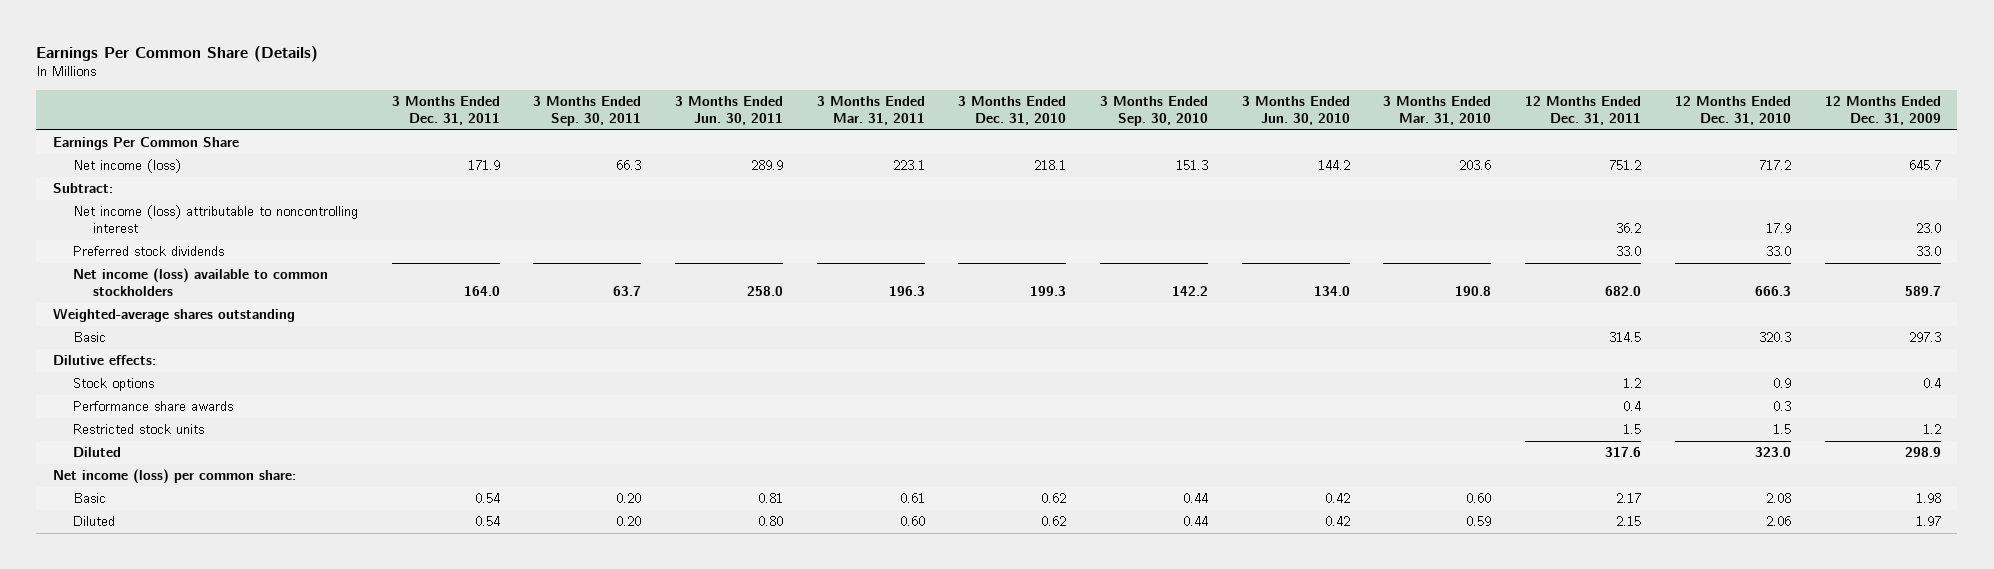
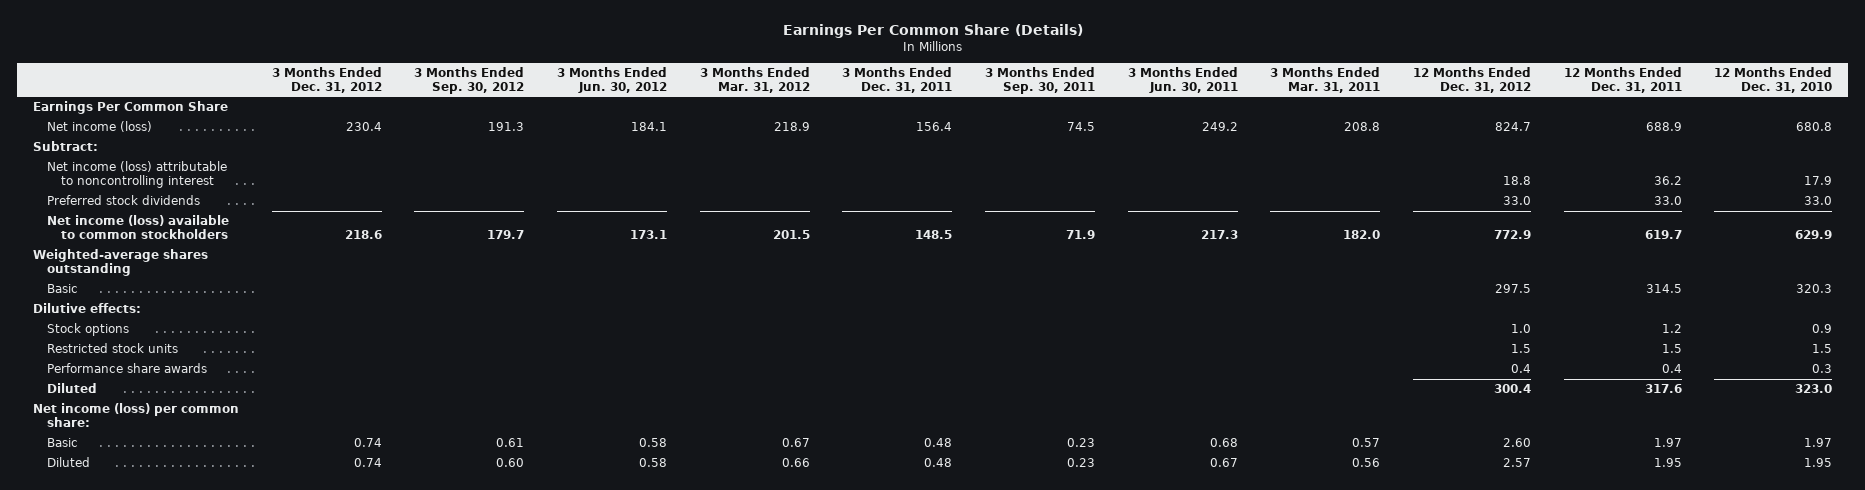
[958,96,1067,126] 3 Months Ended Dec. 31, 2010 -> none
[1100,96,1209,127] 3 Months Ended Sep. 30, 2010 -> none
[1241,96,1350,126] 3 Months Ended Jun. 30, 2010 -> none
[1383,96,1492,126] 3 Months Ended Mar. 31, 2010 -> none
[1824,96,1941,126] 12 Months Ended Dec. 31, 2009 -> none
none -> [271,66,382,93] 3 Months Ended Dec. 31, 2012
none -> [414,66,525,94] 3 Months Ended Sep. 30, 2012
none -> [557,66,668,93] 3 Months Ended Jun. 30, 2012
none -> [699,66,810,93] 3 Months Ended Mar. 31, 2012
none -> [1412,66,1531,93] 12 Months Ended Dec. 31, 2012
[467,160,500,171] 171.9 -> [916,122,953,132] 156.4
[616,160,642,171] 66.3 -> [1066,122,1095,132] 74.5
[750,160,783,171] 289.9 -> [1201,122,1238,132] 249.2
[892,160,925,171] 223.1 -> [1344,122,1381,132] 208.8
[1609,160,1642,171] 751.2 -> [1645,122,1682,132] 688.9
[1758,160,1791,171] 717.2 -> [1796,122,1833,132] 680.8
[463,286,500,297] 164.0 -> [915,230,953,240] 148.5
[613,286,642,297] 63.7 -> [1065,230,1095,240] 71.9
[746,286,783,297] 258.0 -> [1200,230,1238,240] 217.3
[888,286,925,297] 196.3 -> [1343,230,1381,240] 182.0
[1605,286,1642,297] 682.0 -> [1644,230,1682,240] 619.7
[1754,286,1791,297] 666.3 -> [1795,230,1833,240] 629.9
[72,401,233,412] Performance share awards -> [46,363,207,374] Performance share awards
[474,493,500,504] 0.54 -> [924,438,953,448] 0.48
[616,493,642,504] 0.20 -> [1066,438,1095,448] 0.23
[757,493,783,504] 0.81 -> [1209,438,1238,448] 0.68
[899,493,925,504] 0.61 -> [1352,438,1381,448] 0.57
[1616,493,1642,504] 2.17 -> [1653,438,1682,448] 1.97
[1765,493,1791,504] 2.08 -> [1804,438,1833,448] 1.97
[474,516,500,527] 0.54 -> [924,458,953,468] 0.48
[616,516,642,527] 0.20 -> [1066,458,1095,468] 0.23
[757,516,783,527] 0.80 -> [1209,458,1238,468] 0.67
[899,516,925,527] 0.60 -> [1352,458,1381,468] 0.56
[1616,516,1642,527] 2.15 -> [1653,458,1682,468] 1.95
[1765,516,1791,527] 2.06 -> [1804,458,1833,468] 1.95

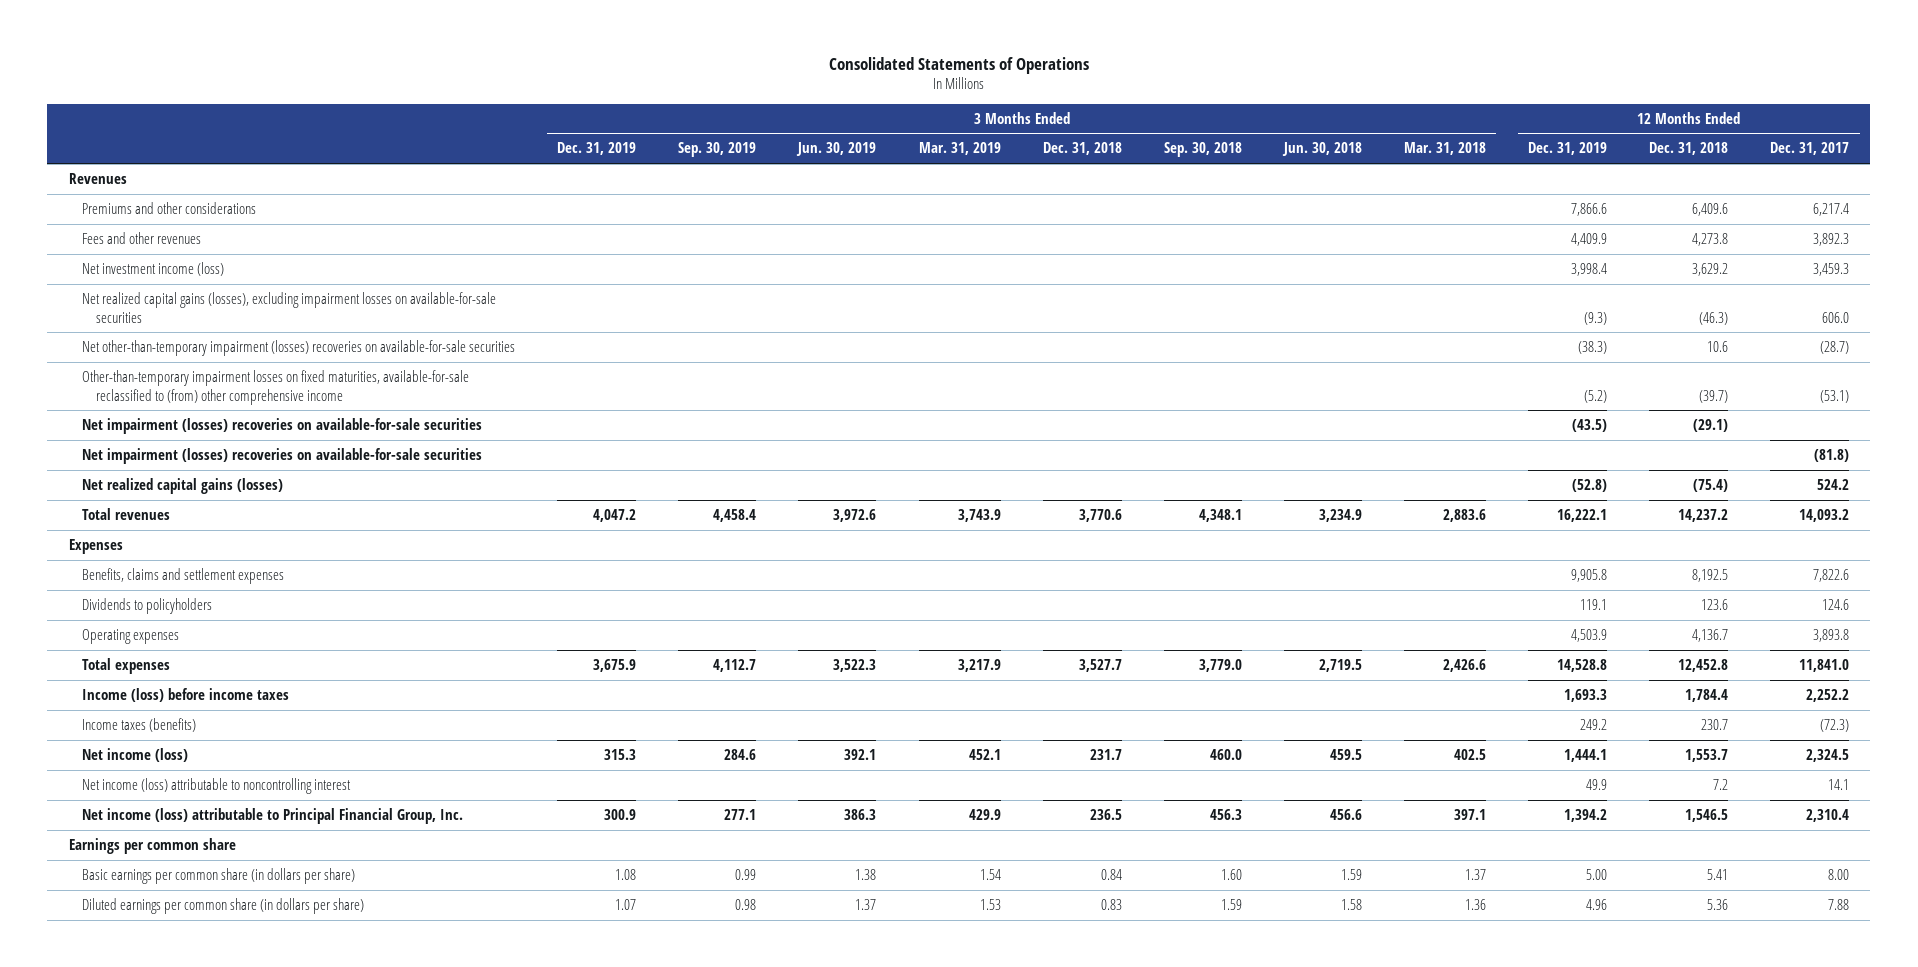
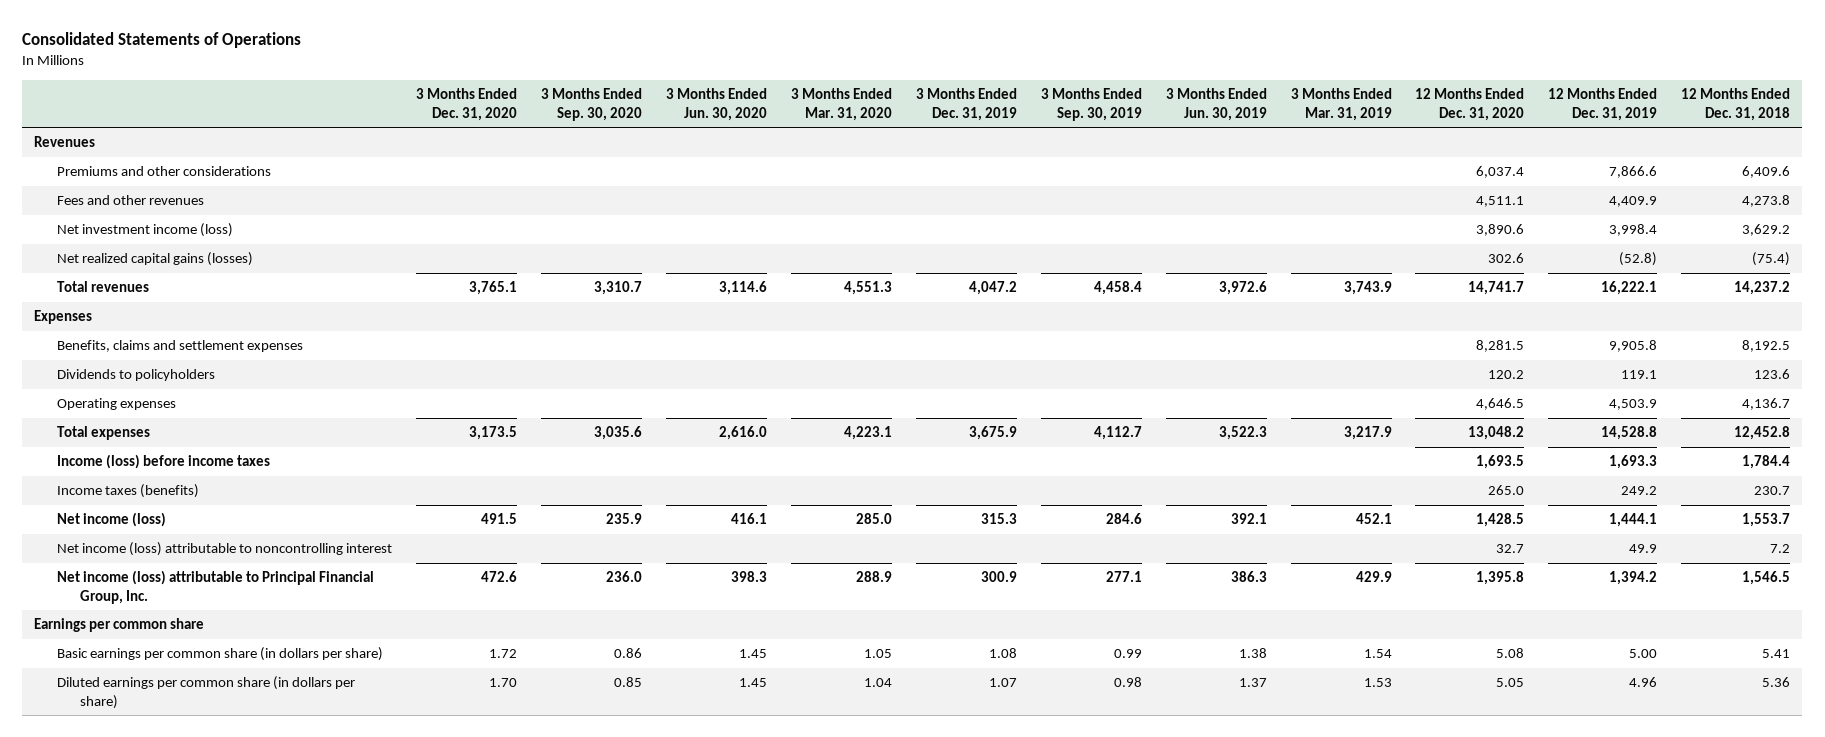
[1042,142,1122,156] Dec. 31, 2018 -> none
[1163,142,1242,158] Sep. 30, 2018 -> none
[1281,142,1362,157] Jun. 30, 2018 -> none
[1403,142,1486,156] Mar. 31, 2018 -> none
[1770,142,1850,156] Dec. 31, 2017 -> none
none -> [415,88,517,121] 3 Months Ended Dec. 31, 2020
none -> [540,88,642,121] 3 Months Ended Sep. 30, 2020
none -> [665,88,767,121] 3 Months Ended Jun. 30, 2020
none -> [790,88,892,121] 3 Months Ended Mar. 31, 2020
none -> [1415,88,1525,121] 12 Months Ended Dec. 31, 2020
[82,291,497,323] Net realized capital gains (losses), excluding impairment losses on available-for-sale securities -> none
[82,339,516,356] Net other-than-temporary impairment (losses) recoveries on available-for-sale securities -> none
[82,369,470,405] Other-than-temporary impairment losses on fixed maturities, available-for-sale reclassified to (from) other comprehensive income -> none
[82,417,483,434] Net impairment (losses) recoveries on available-for-sale securities -> none
[82,447,483,464] Net impairment (losses) recoveries on available-for-sale securities -> none

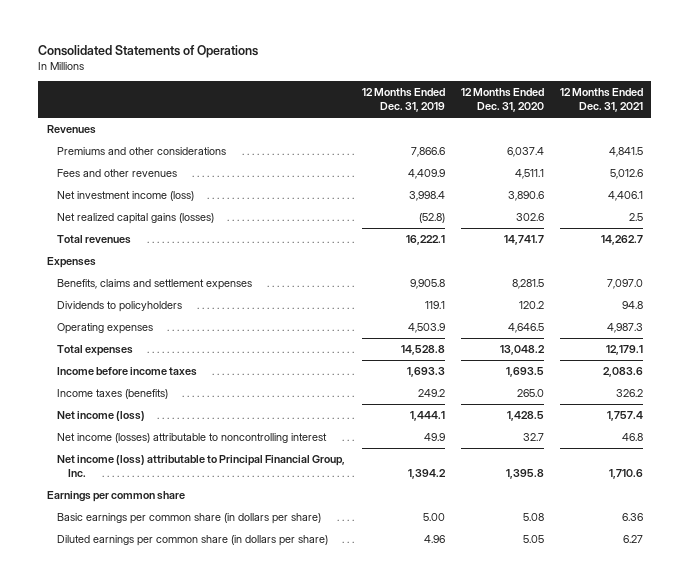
[415,88,517,121] 3 Months Ended Dec. 31, 2020 -> none
[540,88,642,121] 3 Months Ended Sep. 30, 2020 -> none
[665,88,767,121] 3 Months Ended Jun. 30, 2020 -> none
[790,88,892,121] 3 Months Ended Mar. 31, 2020 -> none
[915,88,1017,121] 3 Months Ended Dec. 31, 2019 -> none
[1040,88,1142,121] 3 Months Ended Sep. 30, 2019 -> none
[1165,88,1267,121] 3 Months Ended Jun. 30, 2019 -> none
[1290,88,1392,121] 3 Months Ended Mar. 31, 2019 -> none
[1681,88,1791,121] 12 Months Ended Dec. 31, 2018 -> none
none -> [560,88,644,113] 12 Months Ended Dec. 31, 2021
[56,454,270,470] Income (loss) before income taxes -> [57,366,198,376] Income before income taxes
[56,542,392,557] Net income (loss) attributable to noncontrolling interest -> [57,432,328,443] Net income (losses) attributable to noncontrolling interest

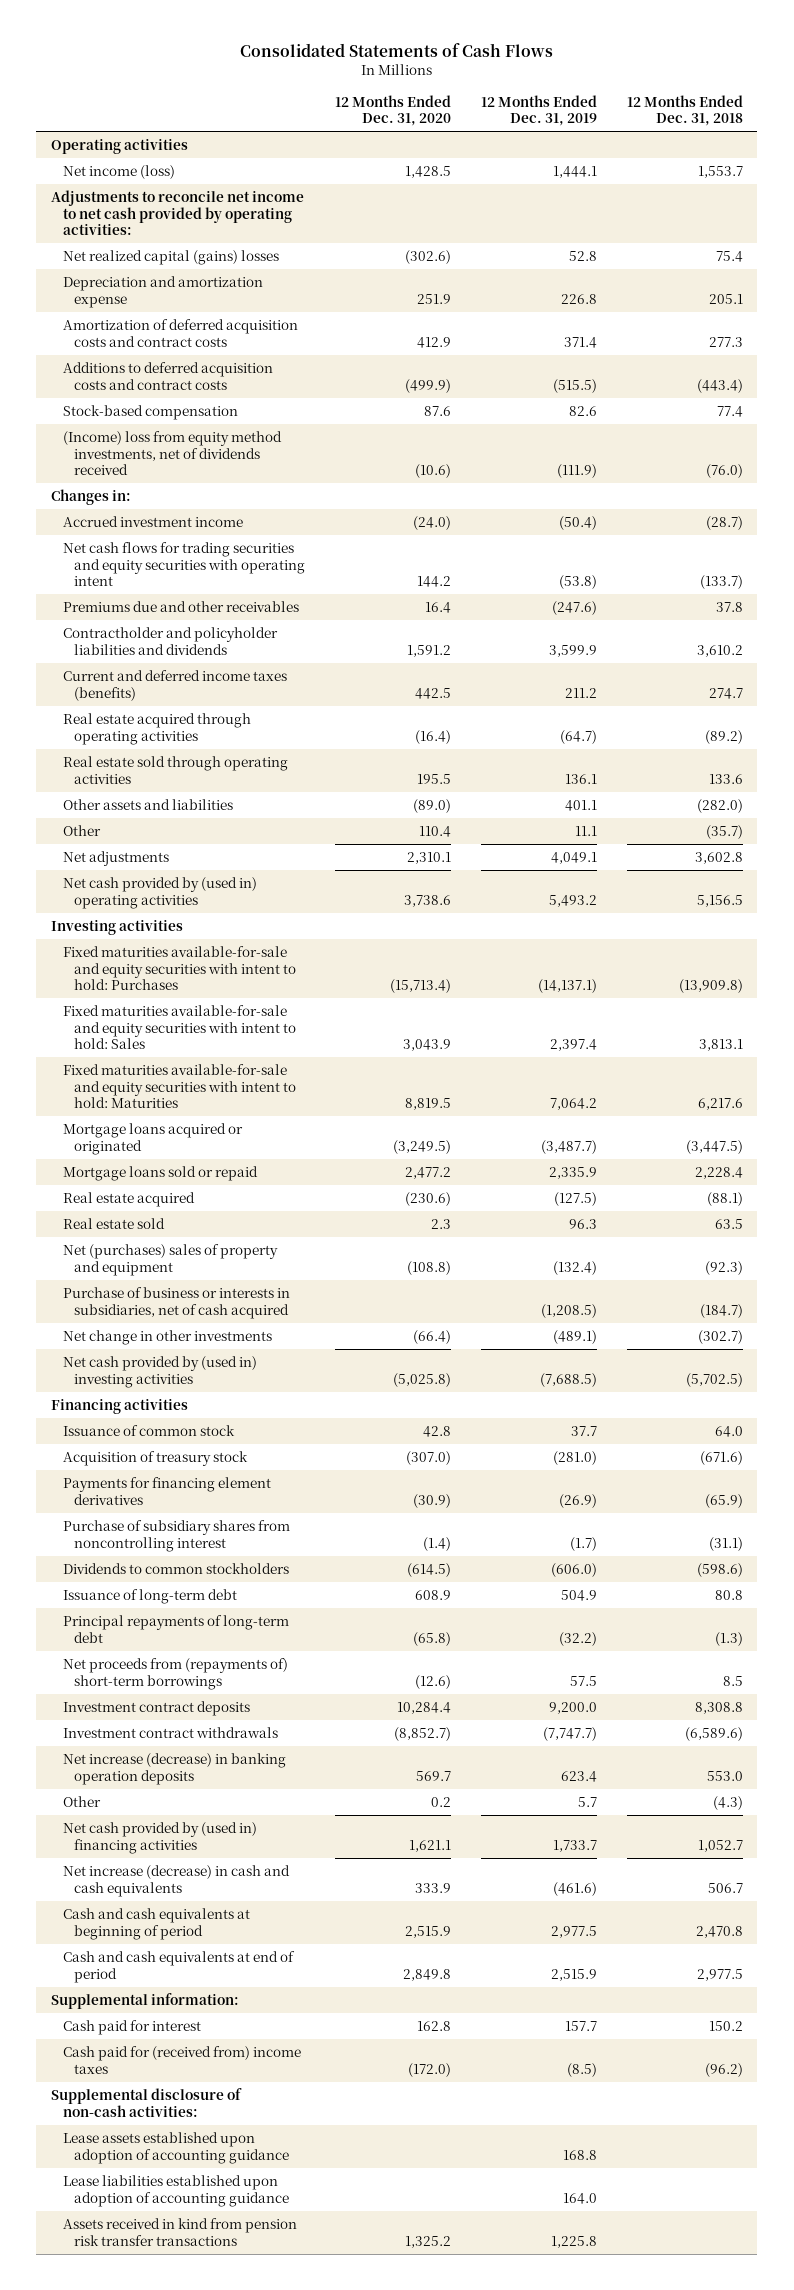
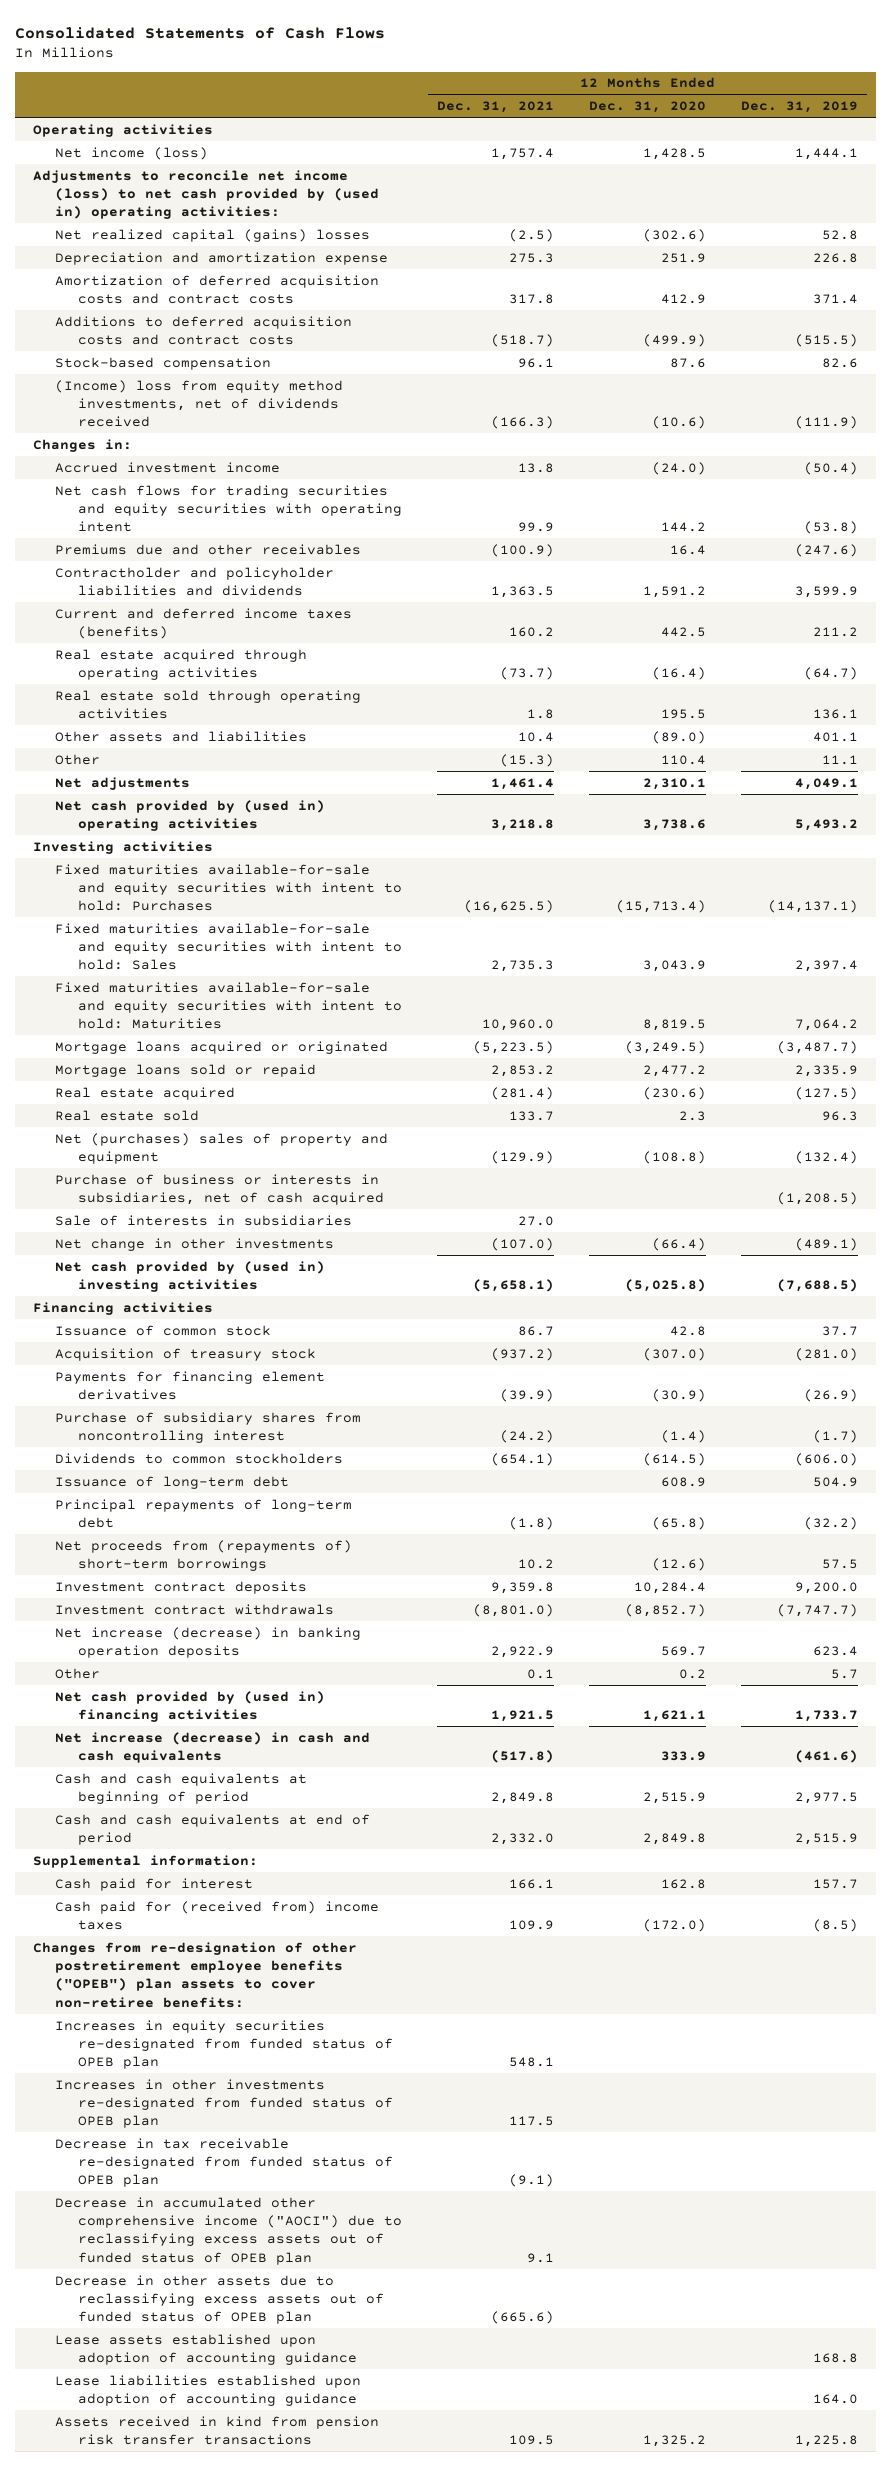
[626,94,743,127] 12 Months Ended Dec. 31, 2018 -> none
none -> [436,101,554,114] Dec. 31, 2021
[50,190,304,236] Adjustments to reconcile net income to net cash provided by operating activities: -> [32,169,380,220] Adjustments to reconcile net income (loss) to net cash provided by (used in) operating activities:
none -> [55,1214,353,1226] Sale of interests in subsidiaries
[50,2088,242,2117] Supplemental disclosure of non-cash activities: -> none
none -> [32,1941,357,2008] Changes from re-designation of other postretirement employee benefits ("OPEB") plan assets to cover non-retiree benefits:
none -> [55,2019,393,2070] Increases in equity securities re-designated from funded status of OPEB plan
none -> [55,2078,393,2129] Increases in other investments re-designated from funded status of OPEB plan
none -> [55,2137,393,2188] Decrease in tax receivable re-designated from funded status of OPEB plan
none -> [55,2196,402,2265] Decrease in accumulated other comprehensive income ("AOCI") due to reclassifying excess assets out of funded status of OPEB plan
none -> [55,2274,384,2325] Decrease in other assets due to reclassifying excess assets out of funded status of OPEB plan

